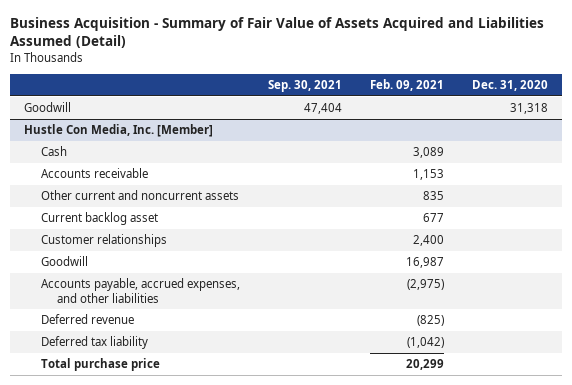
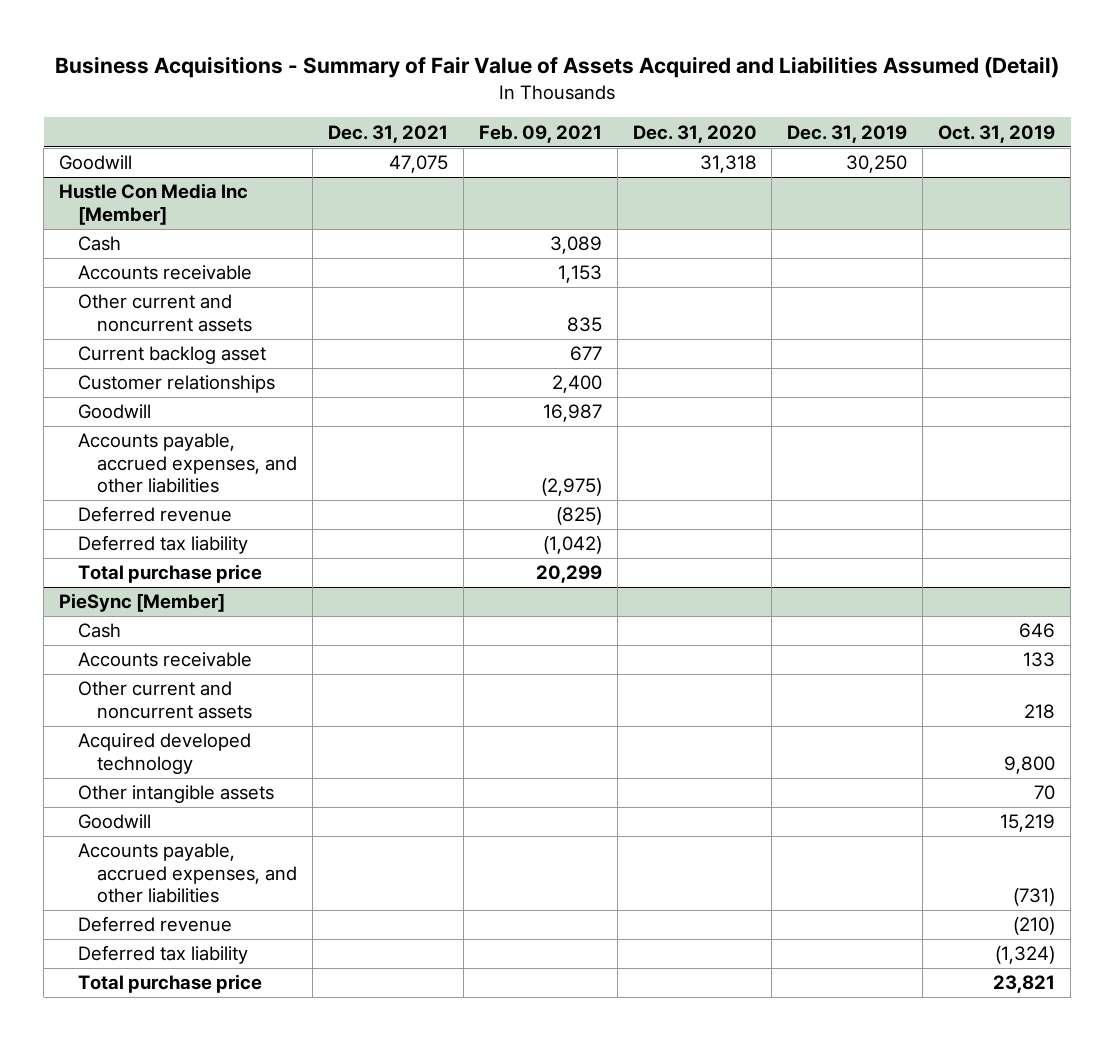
[9,17,544,49] Business Acquisition - Summary of Fair Value of Assets Acquired and Liabilities Assumed (Detail) -> [55,56,1060,79] Business Acquisitions - Summary of Fair Value of Assets Acquired and Liabilities Assumed (Detail)
[267,79,342,92] Sep. 30, 2021 -> none
none -> [327,124,448,143] Dec. 31, 2021
none -> [787,124,908,143] Dec. 31, 2019
none -> [938,124,1056,143] Oct. 31, 2019
[24,124,214,138] Hustle Con Media, Inc. [Member] -> [59,183,249,225] Hustle Con Media Inc [Member]
none -> [59,593,226,613] PieSync [Member]
none -> [78,623,122,639] Cash
none -> [78,652,253,668] Accounts receivable
none -> [78,681,253,719] Other current and noncurrent assets
none -> [78,733,252,774] Acquired developed technology
none -> [78,785,275,804] Other intangible assets
none -> [78,814,152,830] Goodwill
none -> [78,843,298,904] Accounts payable, accrued expenses, and other liabilities
none -> [78,916,233,933] Deferred revenue
none -> [78,945,249,965] Deferred tax liability
none -> [78,974,263,994] Total purchase price

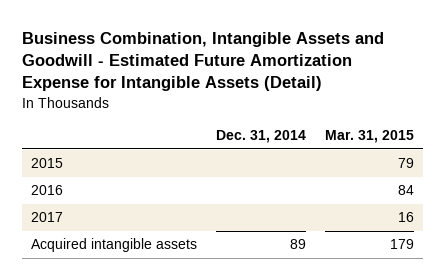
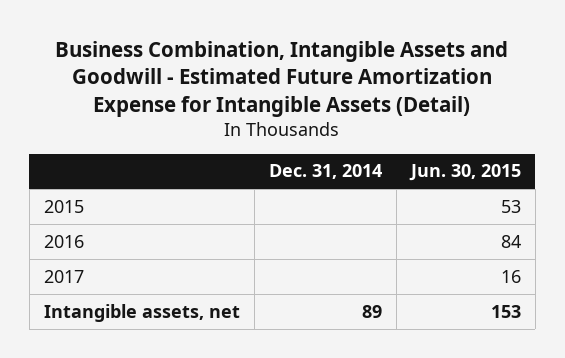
[324,130,414,144] Mar. 31, 2015 -> none
none -> [408,164,521,182] Jun. 30, 2015
[31,238,198,253] Acquired intangible assets -> [43,303,240,322] Intangible assets, net

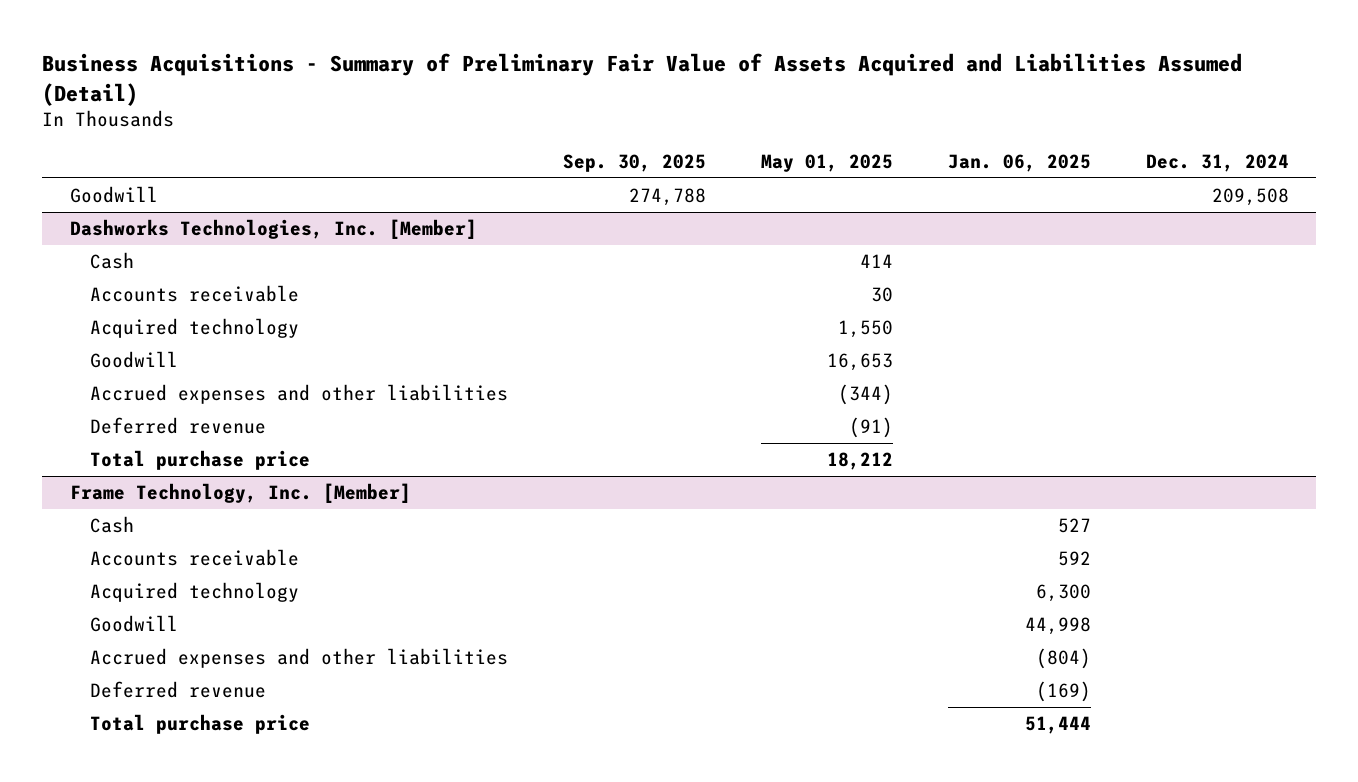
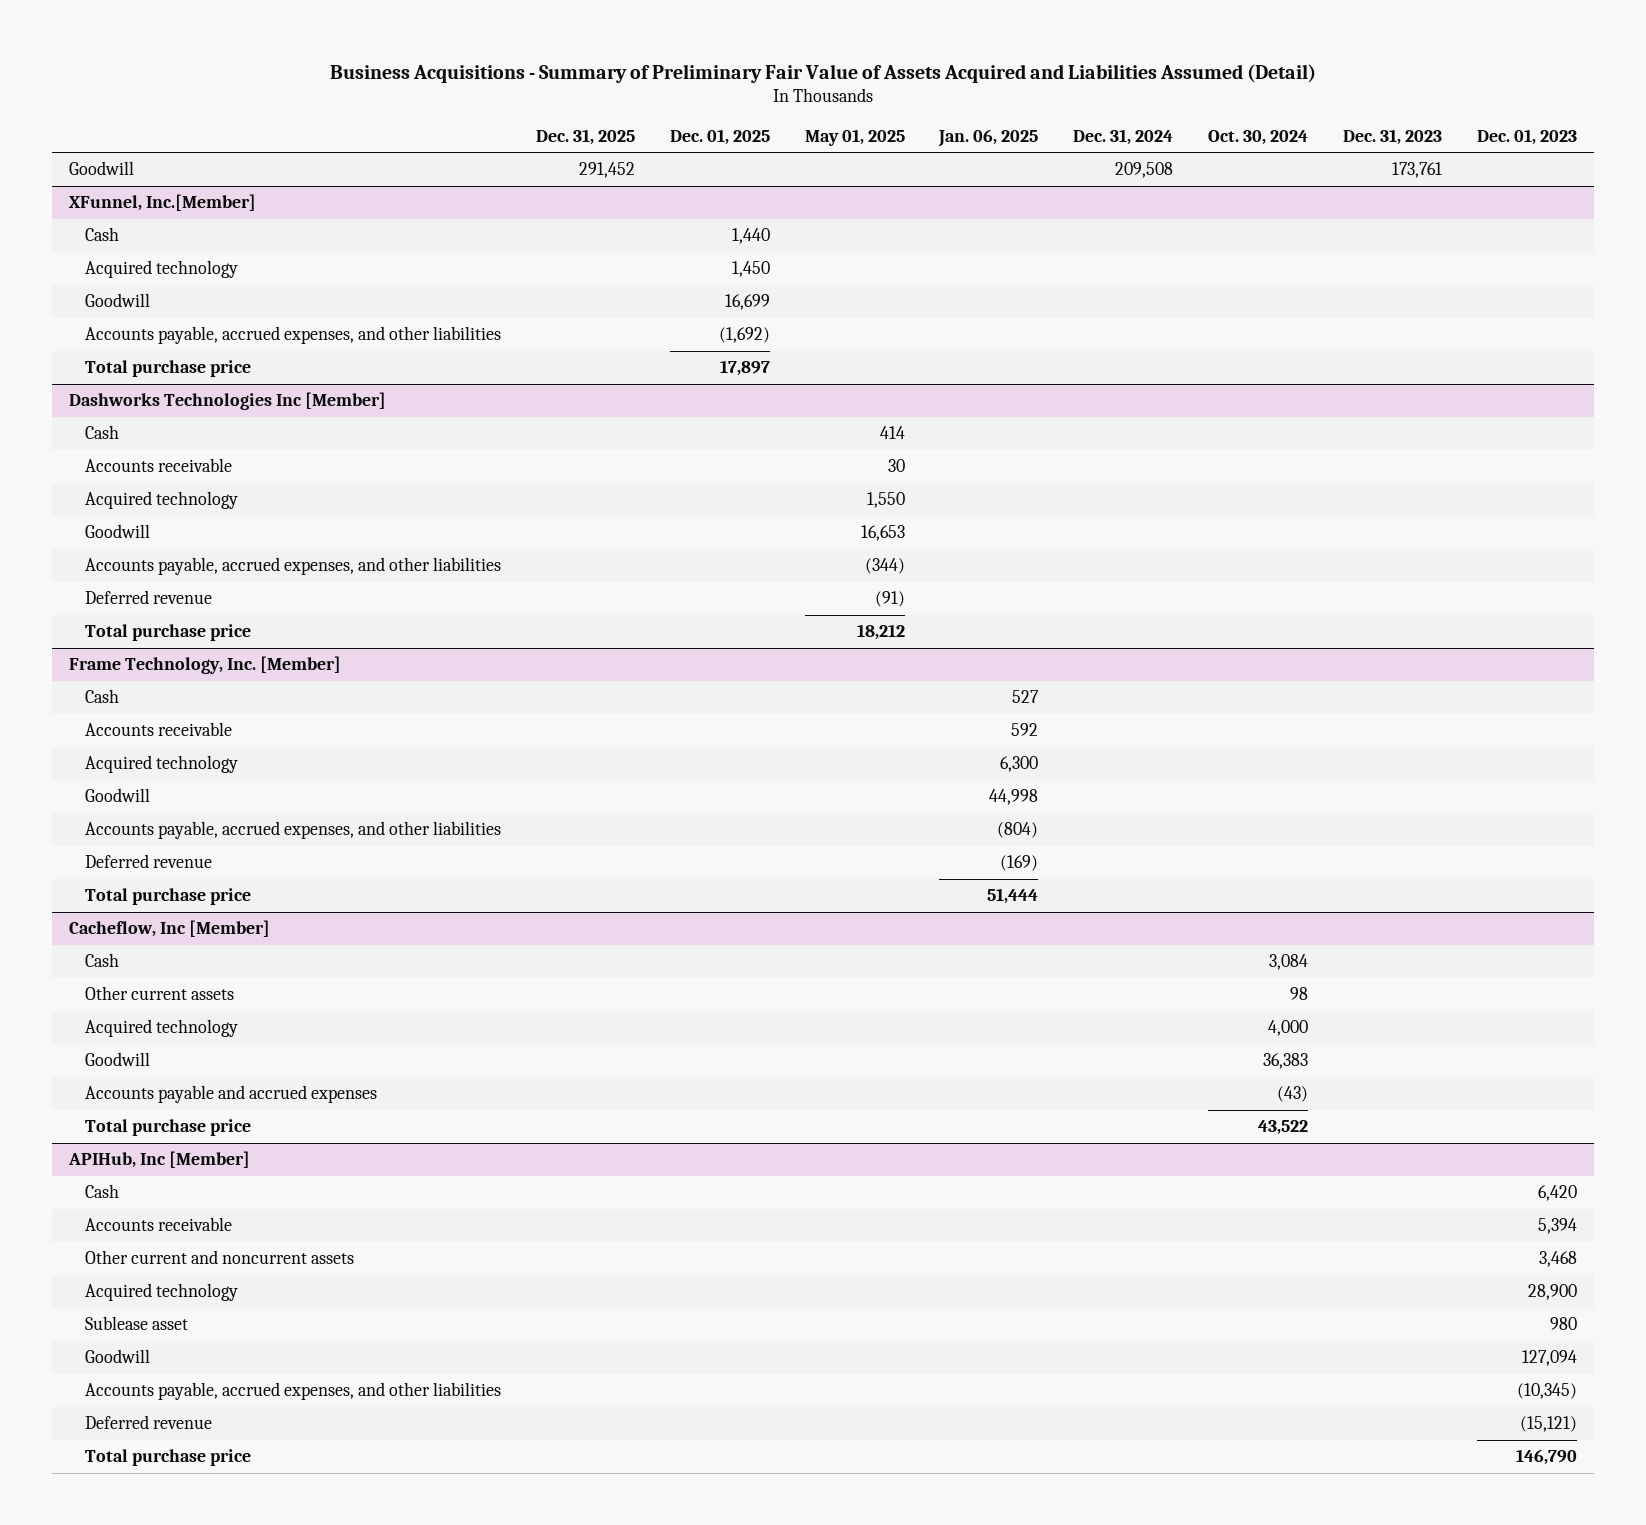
[562,153,706,172] Sep. 30, 2025 -> none
none -> [536,129,636,146] Dec. 31, 2025
none -> [669,129,770,146] Dec. 01, 2025
none -> [1208,130,1309,146] Oct. 30, 2024
none -> [1342,129,1442,146] Dec. 31, 2023
none -> [1476,129,1577,146] Dec. 01, 2023
none -> [69,194,257,212] XFunnel, Inc.[Member]
none -> [85,227,120,242] Cash
none -> [85,260,239,279] Acquired technology
none -> [85,293,151,308] Goodwill
none -> [85,326,502,345] Accounts payable, accrued expenses, and other liabilities
none -> [85,360,252,378] Total purchase price
[69,218,477,239] Dashworks Technologies, Inc. [Member] -> [69,392,387,411] Dashworks Technologies Inc [Member]
[89,383,508,404] Accrued expenses and other liabilities -> [85,557,502,576] Accounts payable, accrued expenses, and other liabilities
[89,647,508,668] Accrued expenses and other liabilities -> [85,821,502,840] Accounts payable, accrued expenses, and other liabilities
none -> [69,920,271,938] Cacheflow, Inc [Member]
none -> [85,953,120,968] Cash
none -> [85,986,235,1001] Other current assets
none -> [85,1019,239,1038] Acquired technology
none -> [85,1052,151,1067] Goodwill
none -> [85,1085,378,1104] Accounts payable and accrued expenses
none -> [85,1119,252,1137] Total purchase price
none -> [68,1151,251,1169] APIHub, Inc [Member]
none -> [85,1184,120,1199] Cash
none -> [85,1217,233,1232] Accounts receivable
none -> [85,1250,355,1265] Other current and noncurrent assets
none -> [85,1283,239,1302] Acquired technology
none -> [85,1316,189,1331] Sublease asset
none -> [85,1349,151,1364] Goodwill
none -> [85,1382,502,1401] Accounts payable, accrued expenses, and other liabilities
none -> [85,1415,213,1430] Deferred revenue
none -> [85,1449,252,1467] Total purchase price

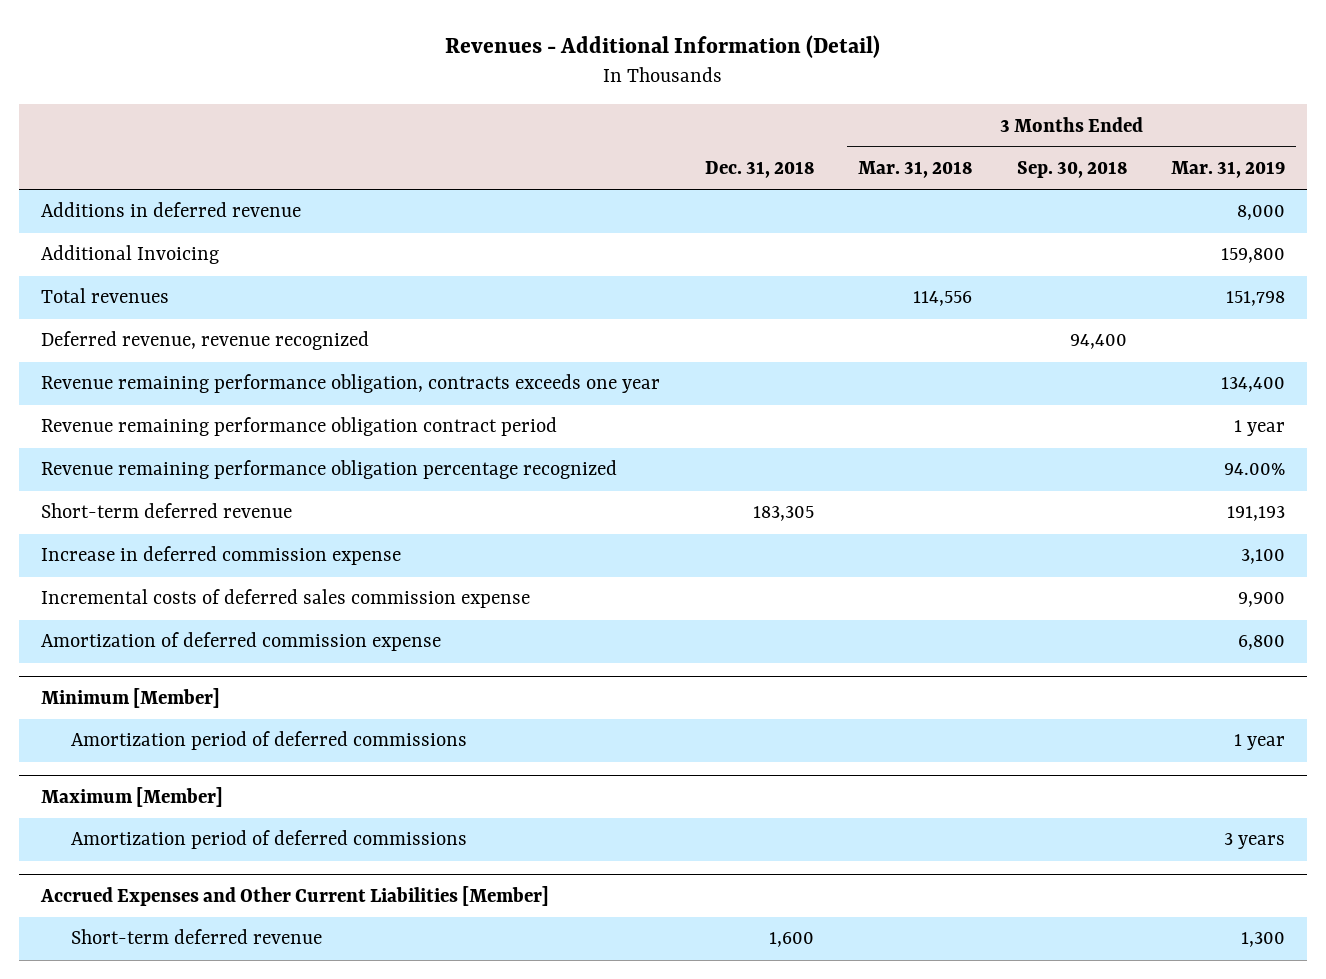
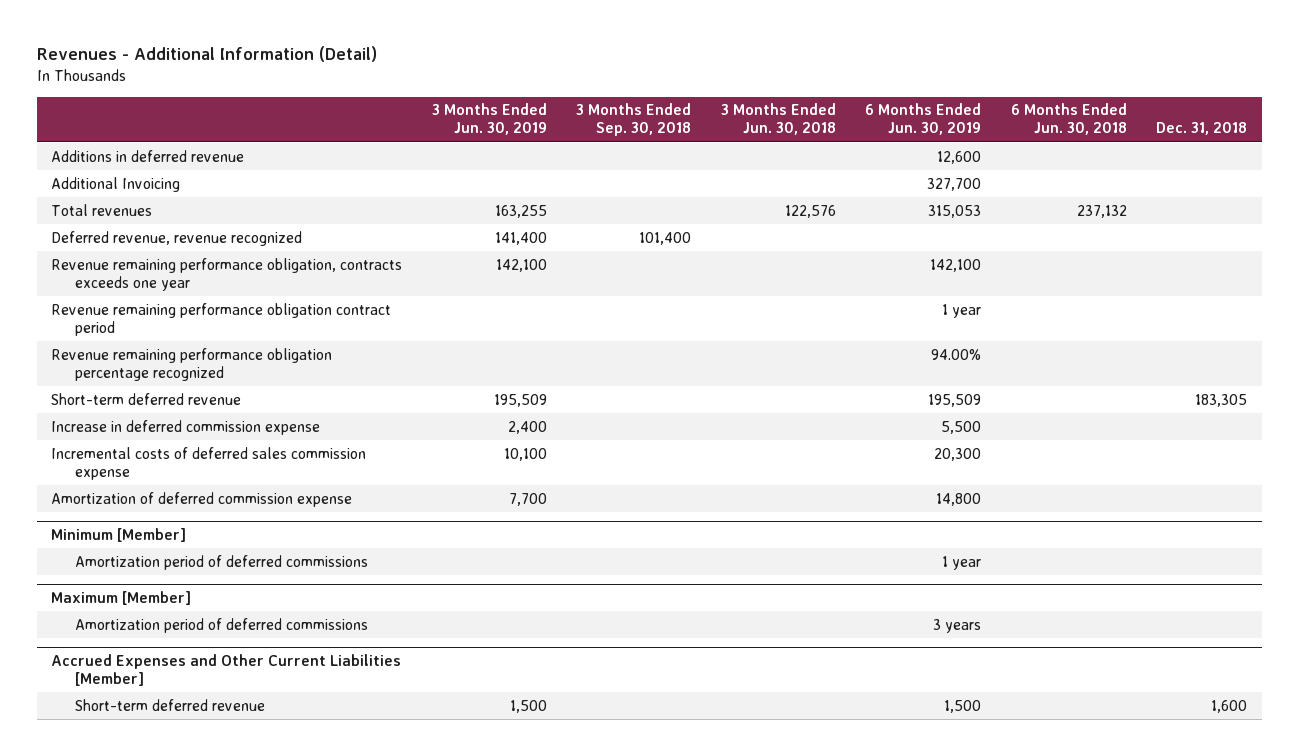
[858,161,973,179] Mar. 31, 2018 -> none
[1171,161,1286,179] Mar. 31, 2019 -> none
none -> [431,103,547,136] 3 Months Ended Jun. 30, 2019
none -> [720,103,836,136] 3 Months Ended Jun. 30, 2018
none -> [865,103,982,136] 6 Months Ended Jun. 30, 2019
none -> [1010,103,1127,136] 6 Months Ended Jun. 30, 2018
[1069,334,1127,350] 94,400 -> [639,231,692,245] 101,400

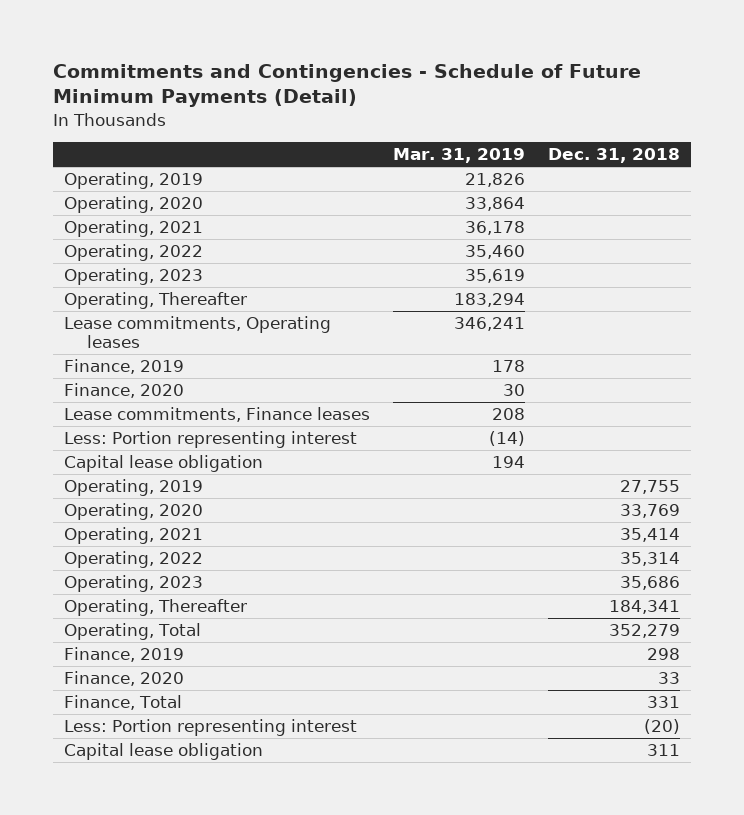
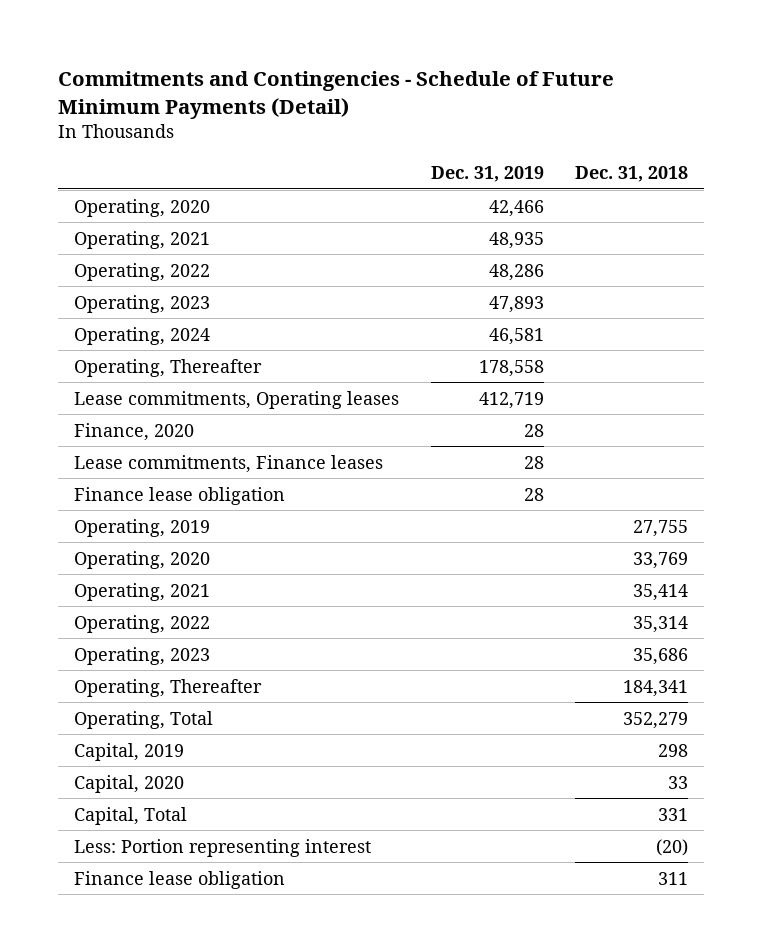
[392,148,525,164] Mar. 31, 2019 -> none
none -> [430,166,544,183] Dec. 31, 2019
[64,172,204,190] Operating, 2019 -> none
none -> [74,326,211,345] Operating, 2024
[64,359,185,375] Finance, 2019 -> none
[64,431,358,449] Less: Portion representing interest -> none
[64,455,264,473] Capital lease obligation -> [74,486,286,505] Finance lease obligation
[64,647,185,663] Finance, 2019 -> [74,742,185,761] Capital, 2019
[64,671,185,687] Finance, 2020 -> [74,774,185,793] Capital, 2020
[64,695,183,711] Finance, Total -> [74,806,188,825] Capital, Total
[64,743,264,761] Capital lease obligation -> [74,870,286,889] Finance lease obligation

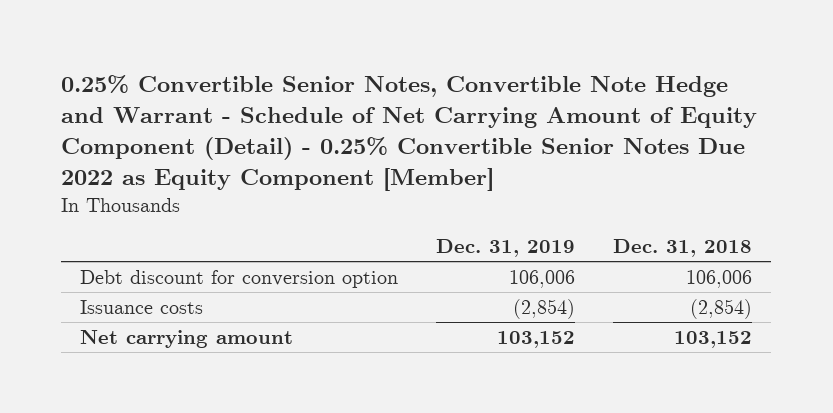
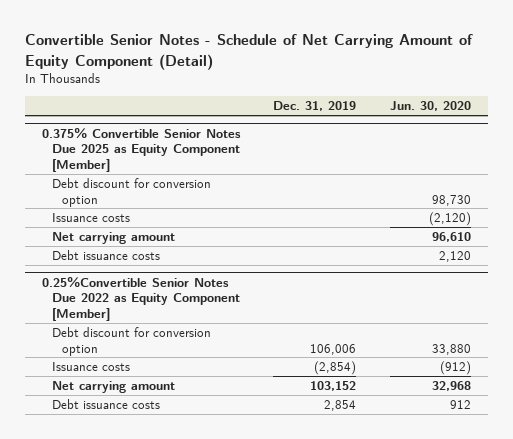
[61,75,758,191] 0.25% Convertible Senior Notes, Convertible Note Hedge and Warrant - Schedule of Net Carrying Amount of Equity Component (Detail) - 0.25% Convertible Senior Notes Due 2022 as Equity Component [Member] -> [25,34,474,70] Convertible Senior Notes - Schedule of Net Carrying Amount of Equity Component (Detail)
[613,239,753,258] Dec. 31, 2018 -> none
none -> [389,101,471,112] Jun. 30, 2020
none -> [41,127,241,173] 0.375% Convertible Senior Notes Due 2025 as Equity Component [Member]
none -> [51,177,211,207] Debt discount for conversion option
none -> [51,212,130,222] Issuance costs
none -> [51,231,175,244] Net carrying amount
none -> [51,249,160,260] Debt issuance costs
none -> [41,276,240,322] 0.25%Convertible Senior Notes Due 2022 as Equity Component [Member]
none -> [51,398,160,409] Debt issuance costs

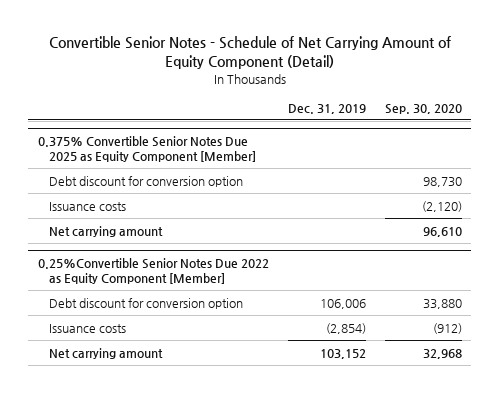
[389,101,471,112] Jun. 30, 2020 -> none
none -> [384,103,462,114] Sep. 30, 2020
[51,249,160,260] Debt issuance costs -> none
[51,398,160,409] Debt issuance costs -> none

